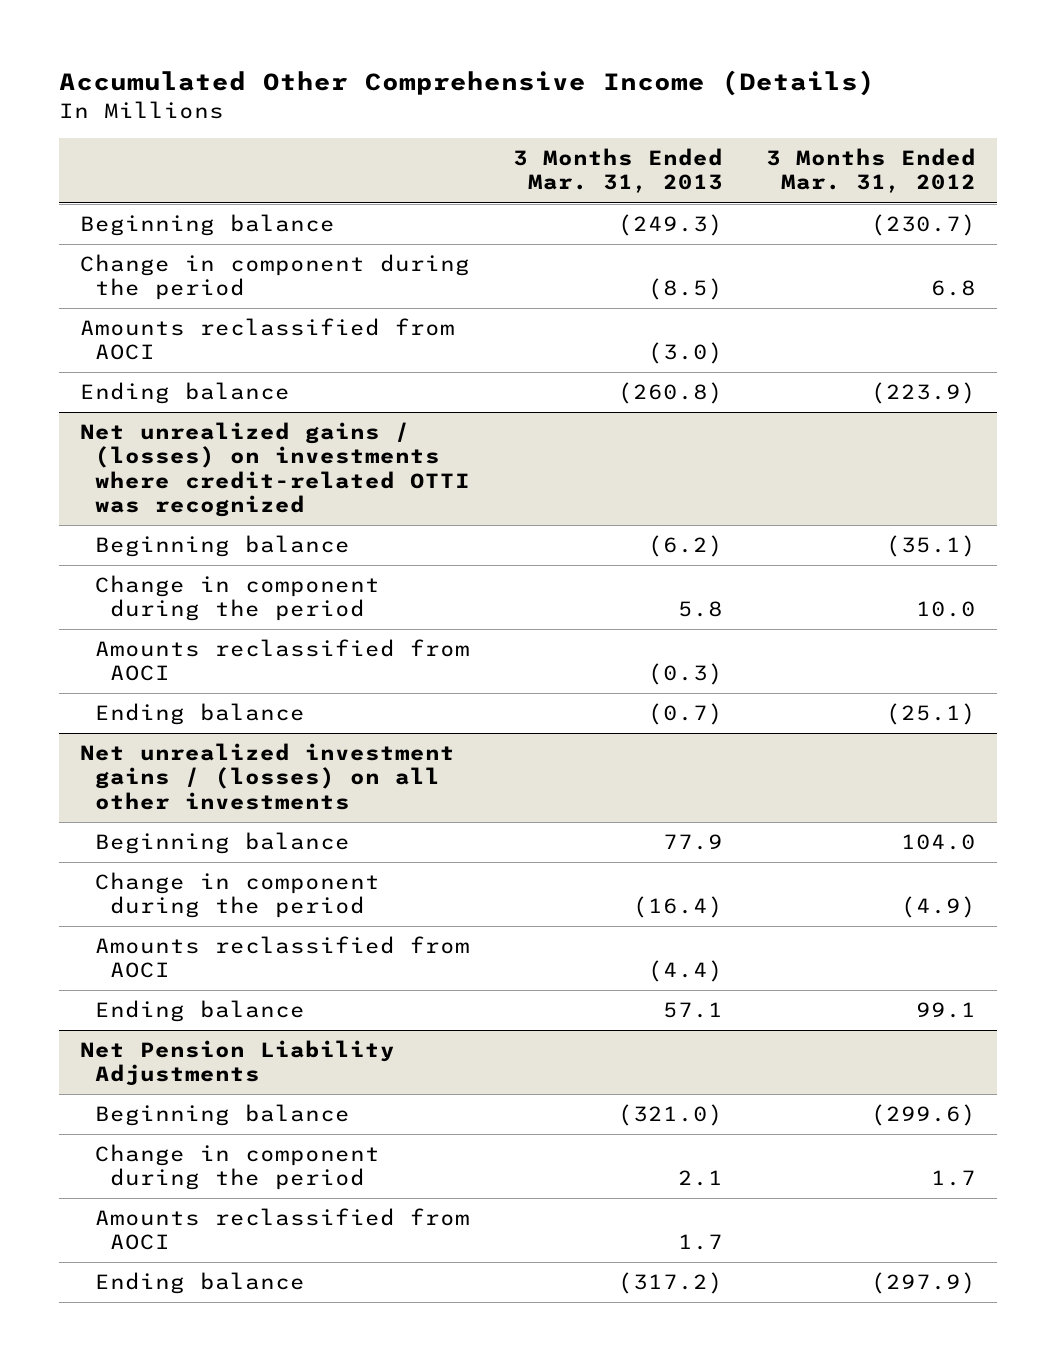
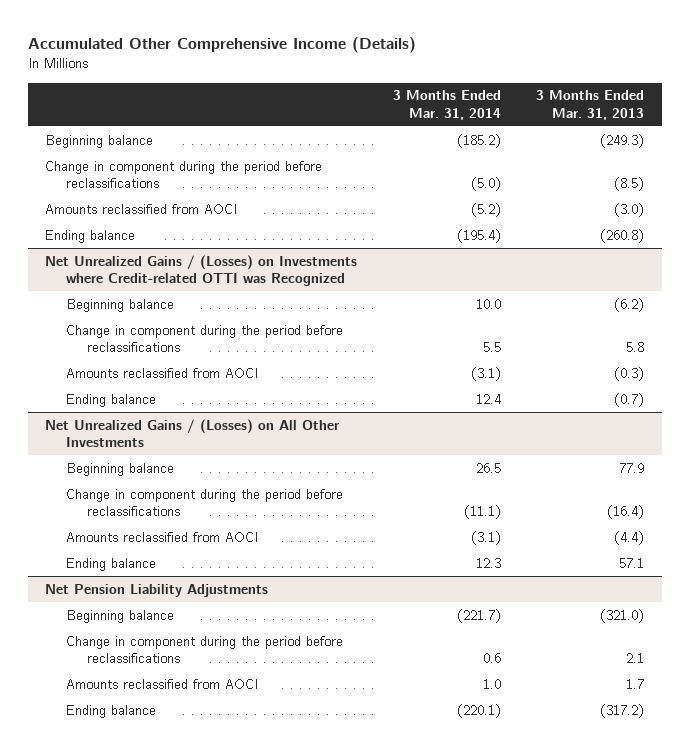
[765,148,976,194] 3 Months Ended Mar. 31, 2012 -> none
none -> [392,90,501,120] 3 Months Ended Mar. 31, 2014
[80,254,471,301] Change in component during the period -> [45,160,323,189] Change in component during the period before reclassifications
[80,422,471,517] Net unrealized gains / (losses) on investments where credit-related OTTI was recognized -> [45,254,358,287] Net Unrealized Gains / (Losses) on Investments where Credit-related OTTI was Recognized
[95,575,381,622] Change in component during the period -> [66,324,344,353] Change in component during the period before reclassifications
[80,743,456,810] Net unrealized investment gains / (losses) on all other investments -> [45,418,340,448] Net Unrealized Gains / (Losses) on All Other Investments
[95,872,381,919] Change in component during the period -> [66,488,344,517] Change in component during the period before reclassifications
[95,1144,381,1191] Change in component during the period -> [66,635,344,664] Change in component during the period before reclassifications

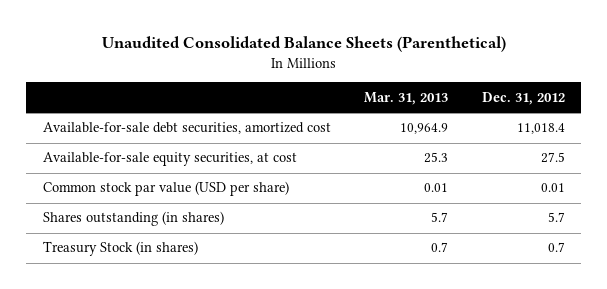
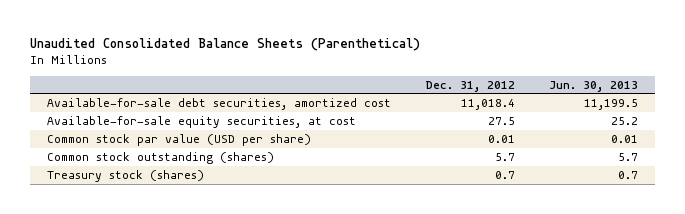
[364,91,449,105] Mar. 31, 2013 -> none
none -> [549,80,639,92] Jun. 30, 2013
[42,211,224,227] Shares outstanding (in shares) -> [47,151,275,164] Common stock outstanding (shares)
[42,241,198,257] Treasury Stock (in shares) -> [47,169,205,182] Treasury stock (shares)

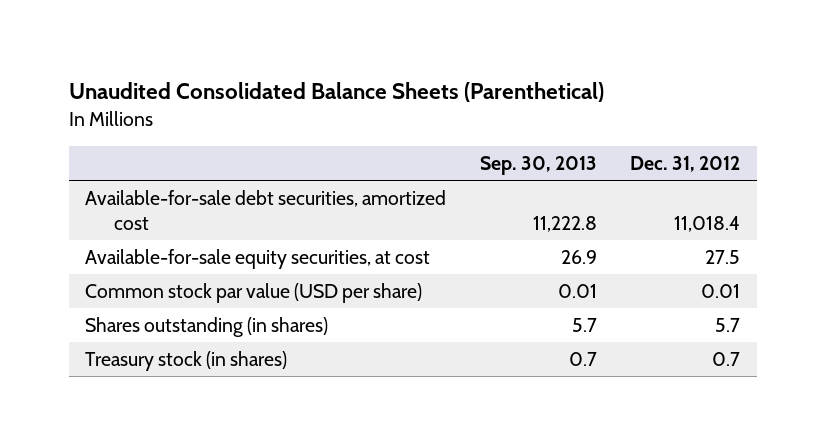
[549,80,639,92] Jun. 30, 2013 -> none
none -> [479,155,597,175] Sep. 30, 2013
[47,151,275,164] Common stock outstanding (shares) -> [85,317,329,338] Shares outstanding (in shares)
[47,169,205,182] Treasury stock (shares) -> [85,351,288,372] Treasury stock (in shares)

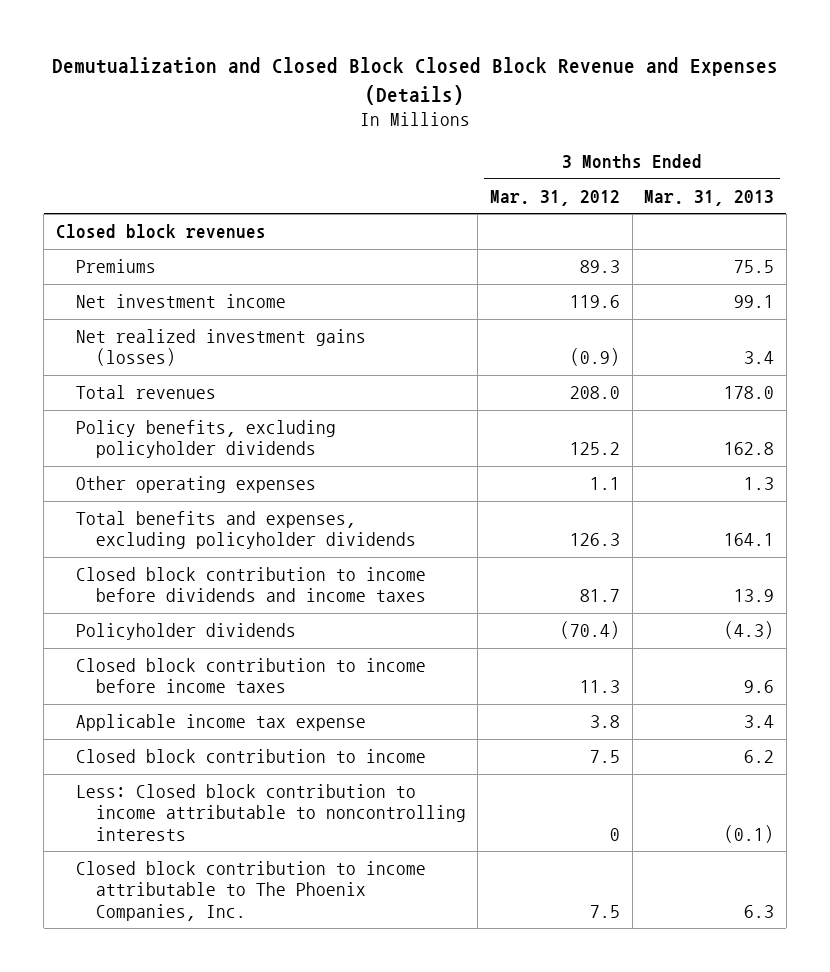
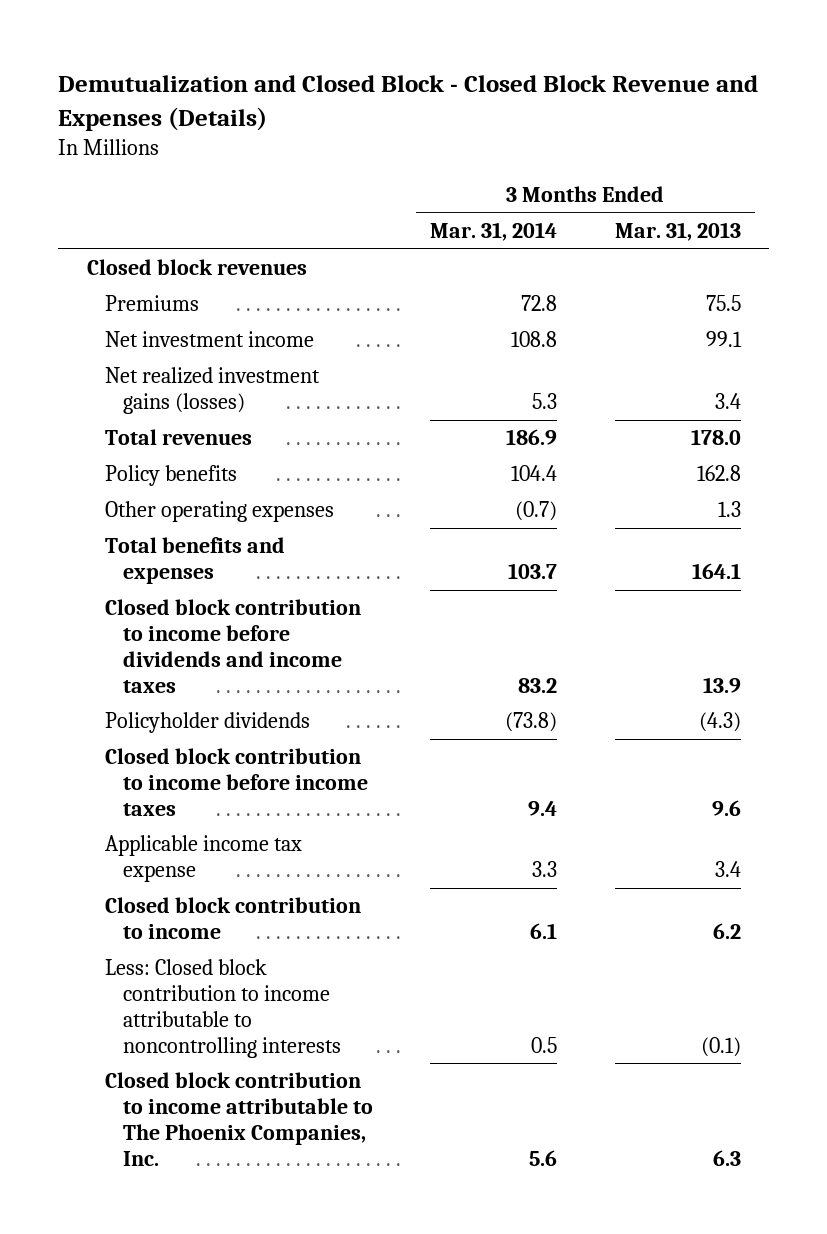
[51,57,778,105] Demutualization and Closed Block Closed Block Revenue and Expenses (Details) -> [57,74,758,131] Demutualization and Closed Block - Closed Block Revenue and Expenses (Details)
[489,189,620,206] Mar. 31, 2012 -> none
none -> [430,222,558,242] Mar. 31, 2014
[75,420,336,459] Policy benefits, excluding policyholder dividends -> [104,465,237,487] Policy benefits
[75,511,416,550] Total benefits and expenses, excluding policyholder dividends -> [104,537,285,585] Total benefits and expenses

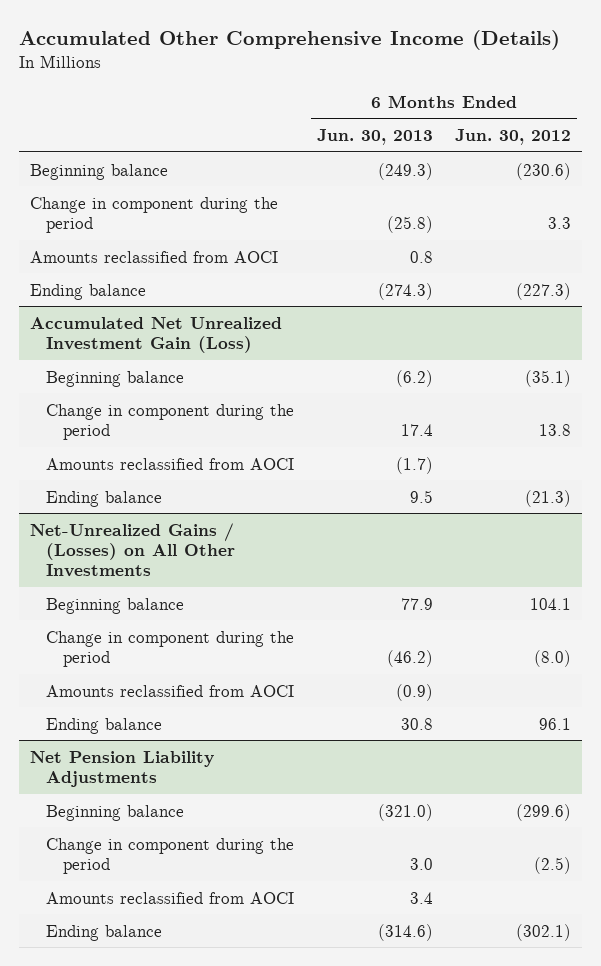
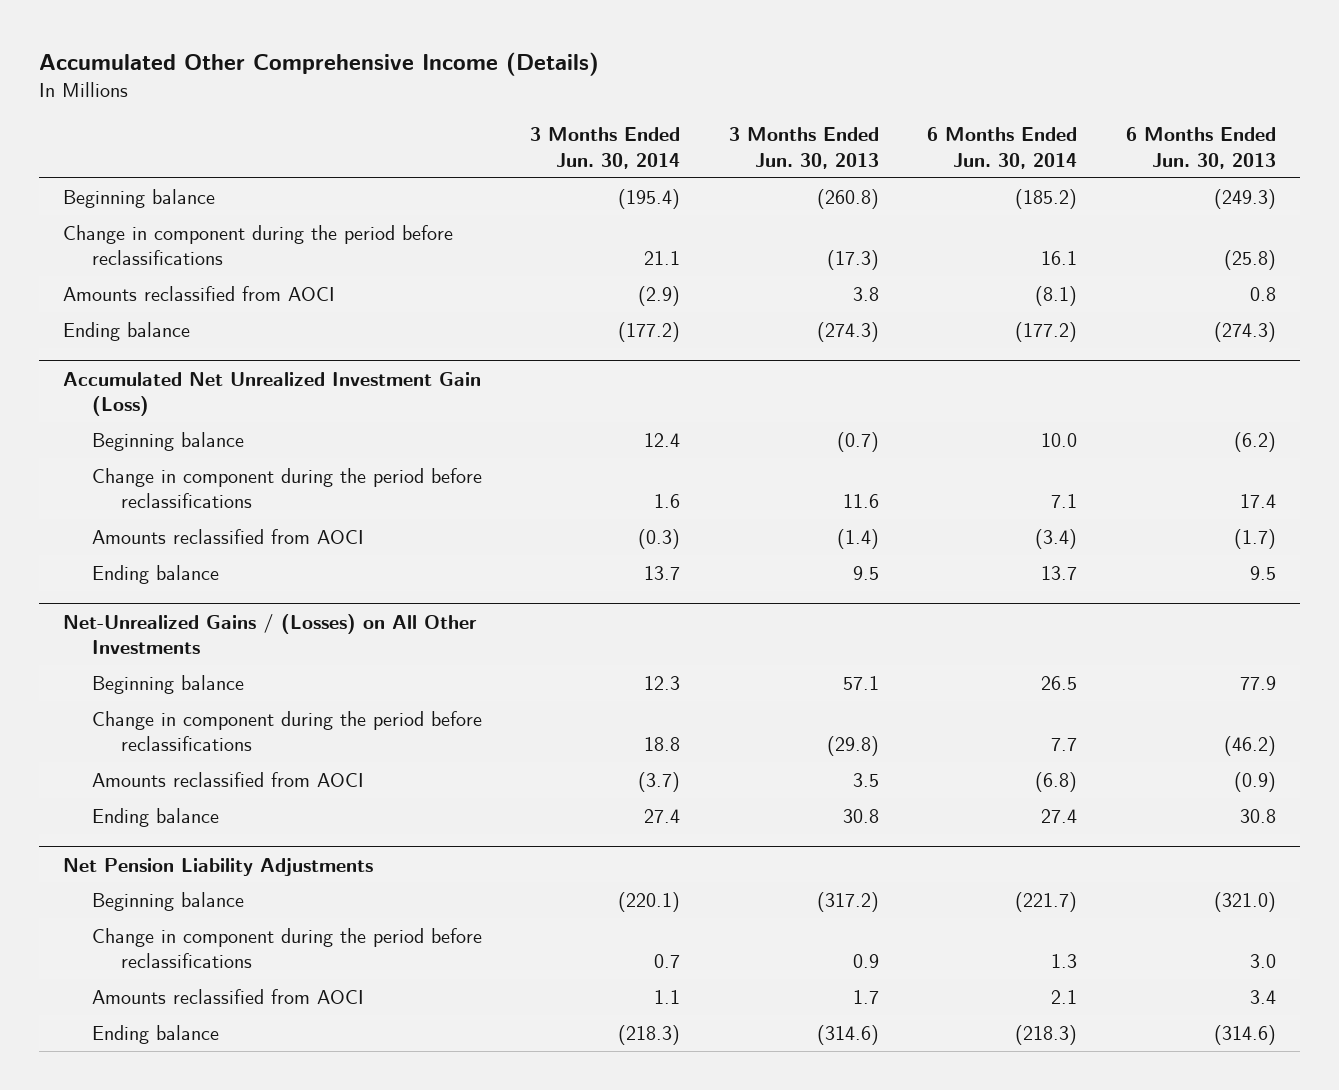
[455,129,572,146] Jun. 30, 2012 -> none
none -> [530,127,681,169] 3 Months Ended Jun. 30, 2014
none -> [728,127,879,169] 3 Months Ended Jun. 30, 2013
none -> [927,127,1078,169] 6 Months Ended Jun. 30, 2014
[30,196,279,233] Change in component during the period -> [63,224,454,266] Change in component during the period before reclassifications
[46,403,295,440] Change in component during the period -> [91,467,482,509] Change in component during the period before reclassifications
[46,630,295,667] Change in component during the period -> [91,710,482,752] Change in component during the period before reclassifications
[46,837,295,874] Change in component during the period -> [91,927,482,969] Change in component during the period before reclassifications

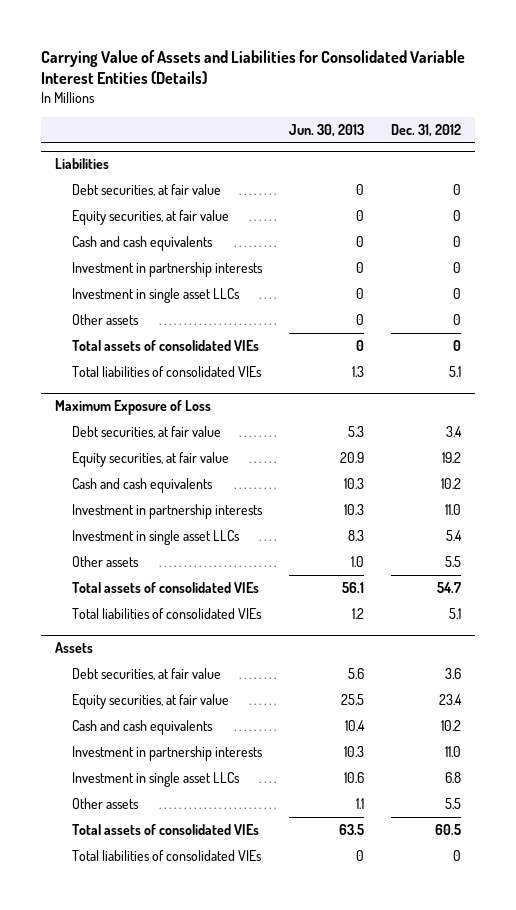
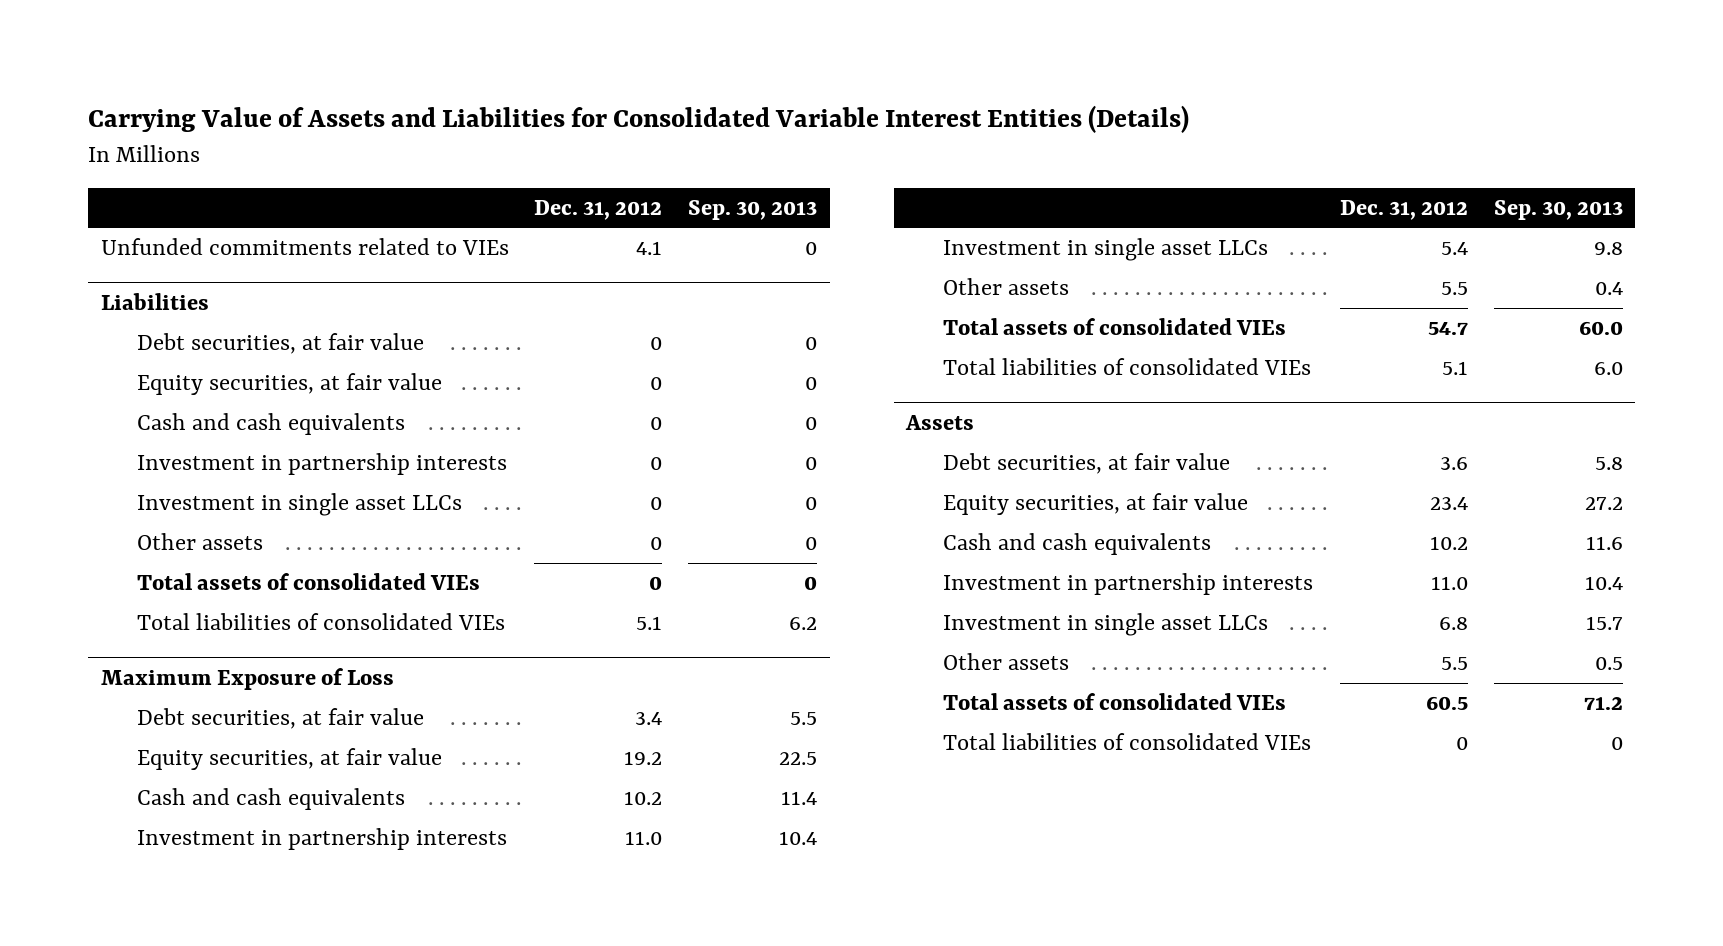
[289,123,365,137] Jun. 30, 2013 -> none
none -> [687,199,817,220] Sep. 30, 2013
none -> [100,238,509,256] Unfunded commitments related to VIEs

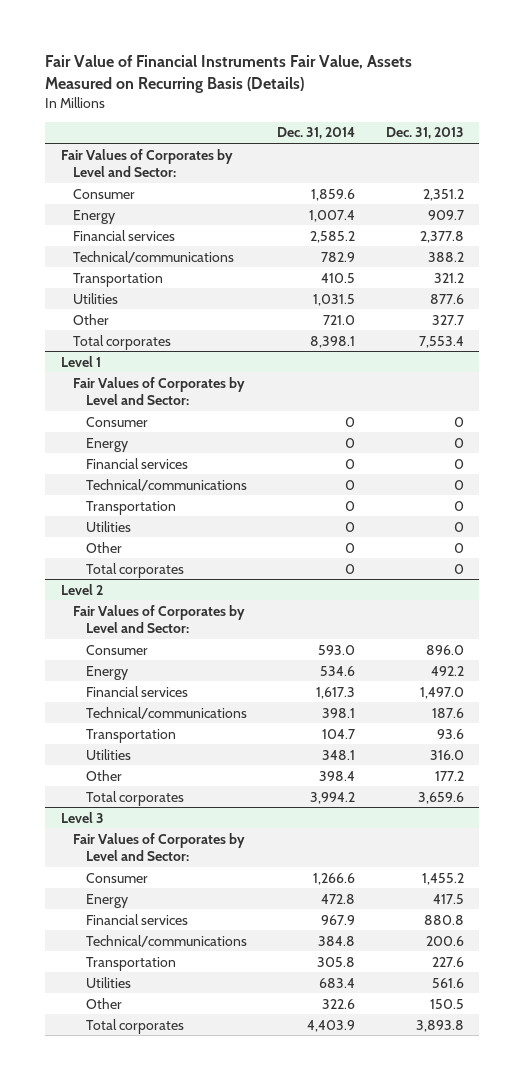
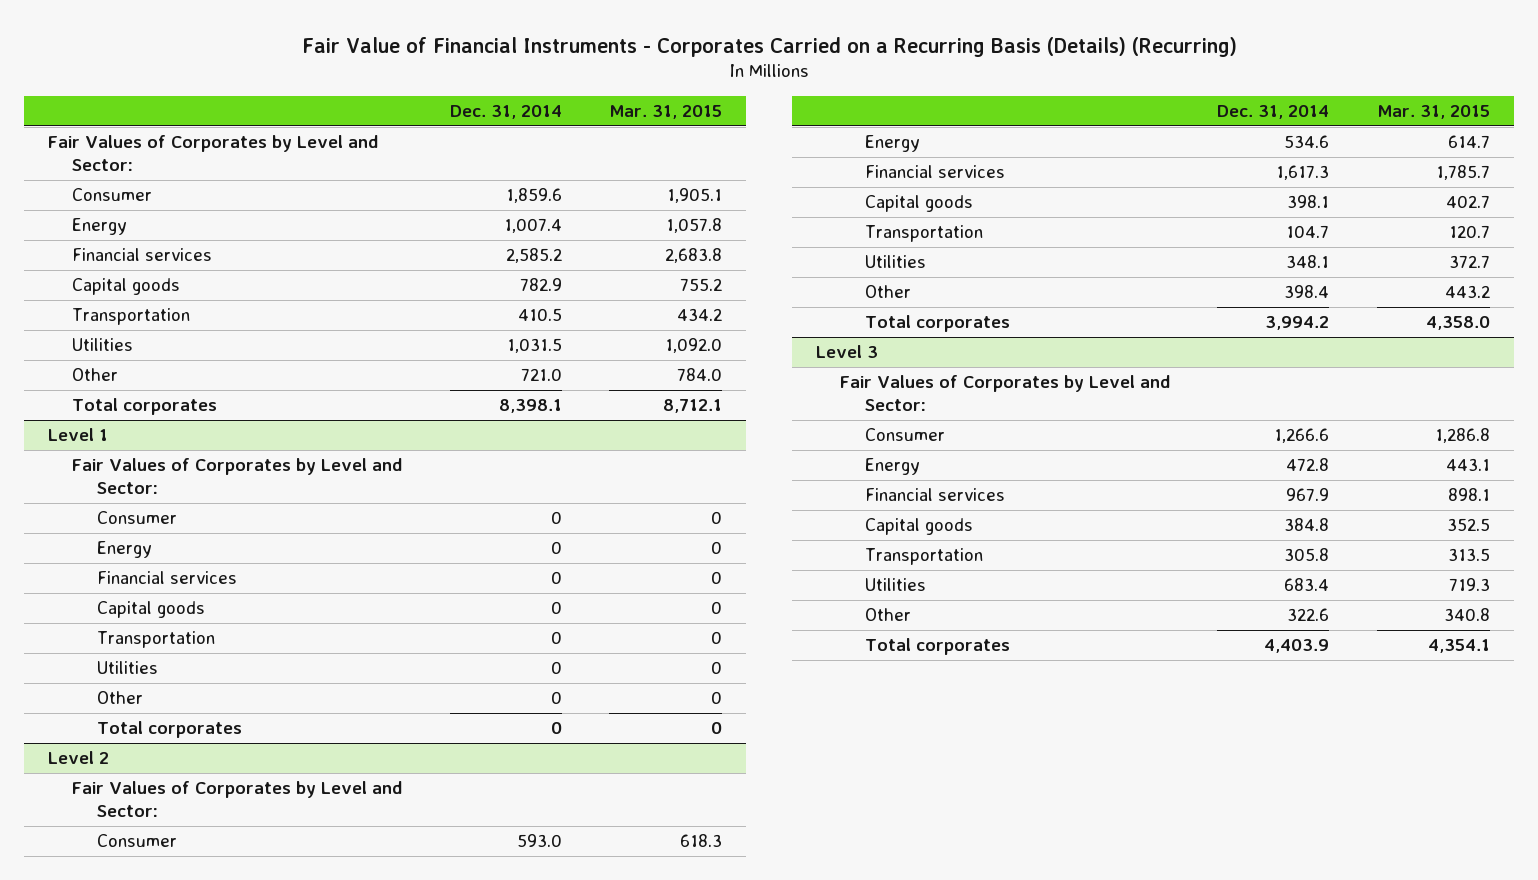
[45,55,413,93] Fair Value of Financial Instruments Fair Value, Assets Measured on Recurring Basis (Details) -> [301,36,1237,57] Fair Value of Financial Instruments - Corporates Carried on a Recurring Basis (Details) (Recurring)
[385,127,464,140] Dec. 31, 2013 -> none
none -> [609,105,723,120] Mar. 31, 2015
[73,250,235,263] Technical/communications -> [72,278,181,296] Capital goods
[85,478,247,491] Technical/communications -> [96,601,205,619] Capital goods
[85,706,247,719] Technical/communications -> [864,195,973,213] Capital goods
[85,934,247,947] Technical/communications -> [864,518,973,536] Capital goods

